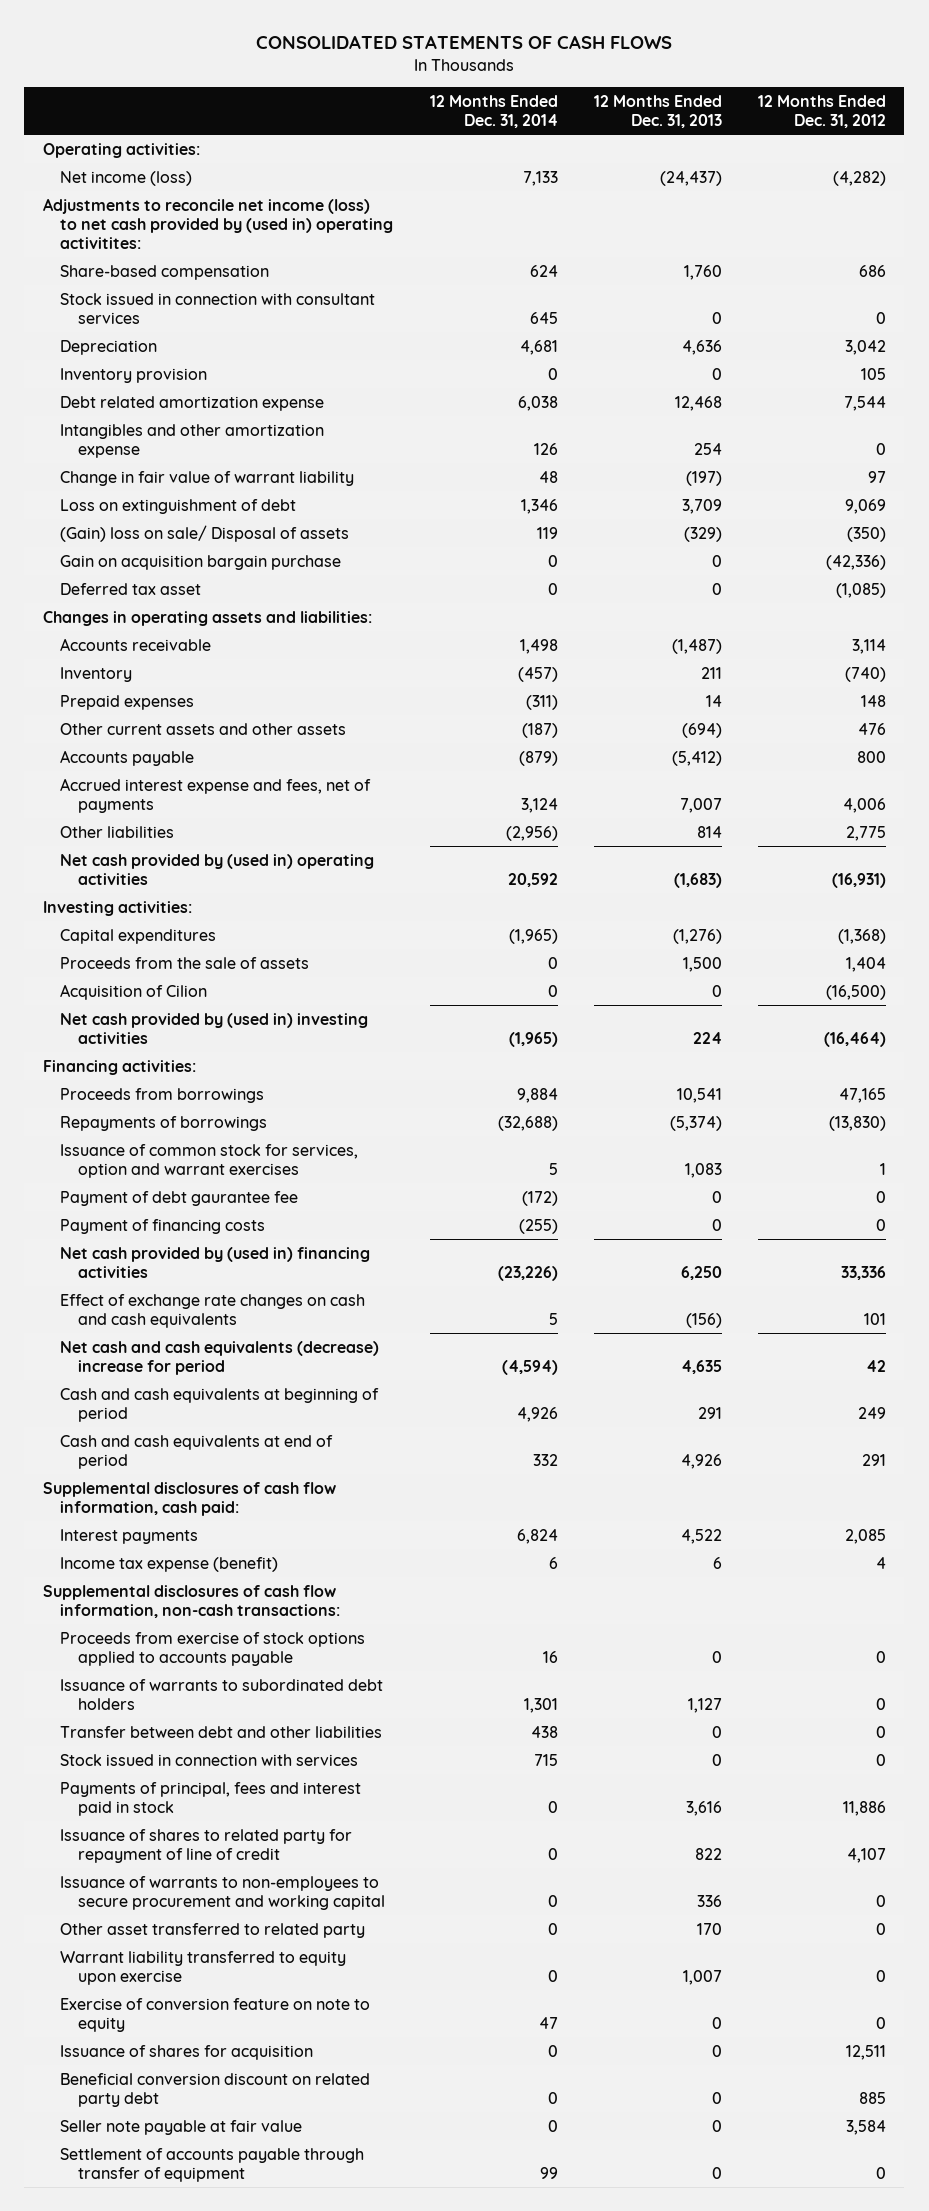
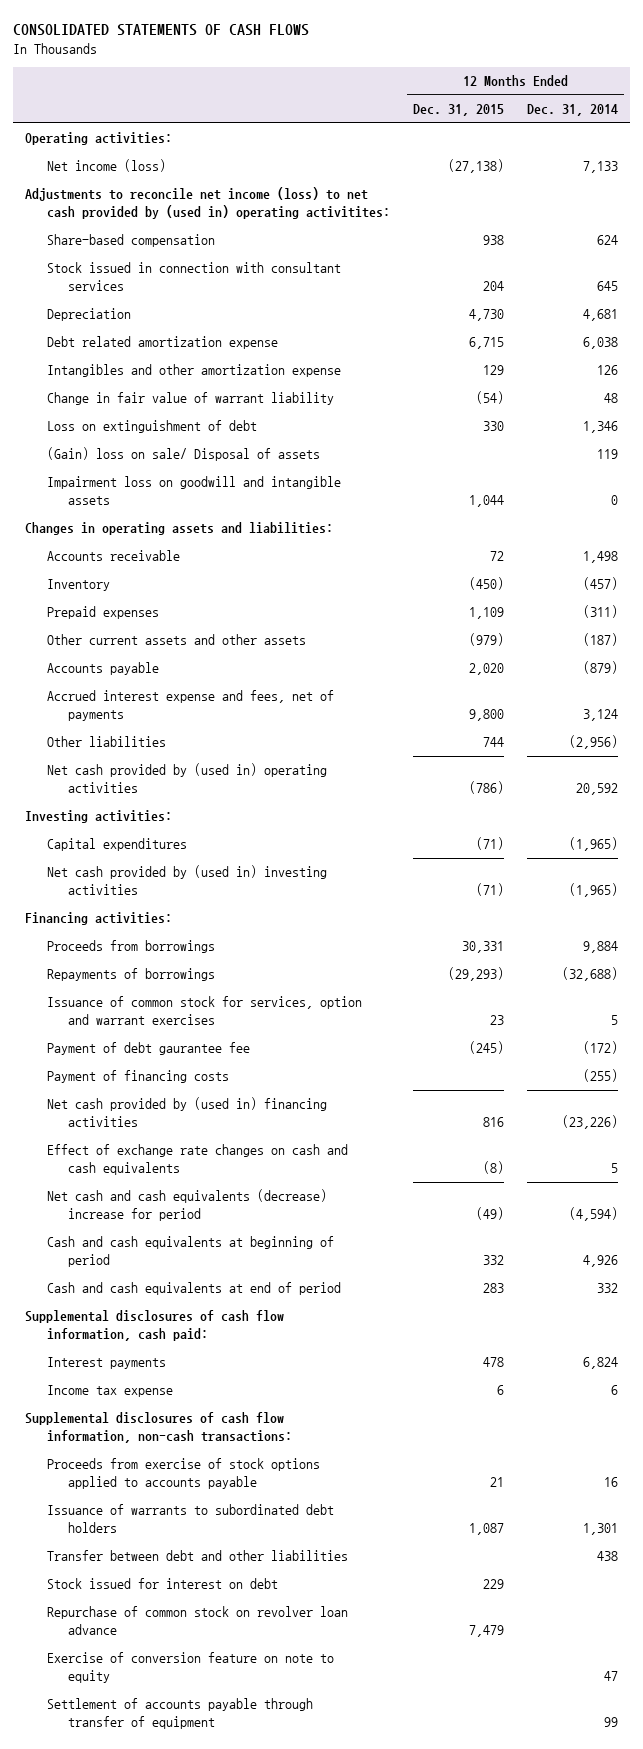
[593,94,722,128] 12 Months Ended Dec. 31, 2013 -> none
[758,94,887,128] 12 Months Ended Dec. 31, 2012 -> none
none -> [412,104,504,117] Dec. 31, 2015
[60,367,208,383] Inventory provision -> none
[60,554,342,570] Gain on acquisition bargain purchase -> none
[60,582,202,595] Deferred tax asset -> none
none -> [46,476,341,506] Impairment loss on goodwill and intangible assets
[60,956,310,969] Proceeds from the sale of assets -> none
[60,983,208,1000] Acquisition of Cilion -> none
[60,1556,279,1572] Income tax expense (benefit) -> [46,1385,173,1398] Income tax expense
[60,1753,359,1766] Stock issued in connection with services -> none
[60,1781,362,1816] Payments of principal, fees and interest paid in stock -> none
[60,1828,353,1863] Issuance of shares to related party for repayment of line of credit -> none
[60,1875,385,1910] Issuance of warrants to non-employees to secure procurement and working capital -> none
[60,1922,366,1938] Other asset transferred to related party -> none
[60,1950,347,1985] Warrant liability transferred to equity upon exercise -> none
none -> [46,1578,278,1590] Stock issued for interest on debt
none -> [46,1606,348,1636] Repurchase of common stock on revolver loan advance
[60,2044,314,2060] Issuance of shares for acquisition -> none
[60,2072,371,2107] Beneficial conversion discount on related party debt -> none
[60,2119,303,2135] Seller note payable at fair value -> none

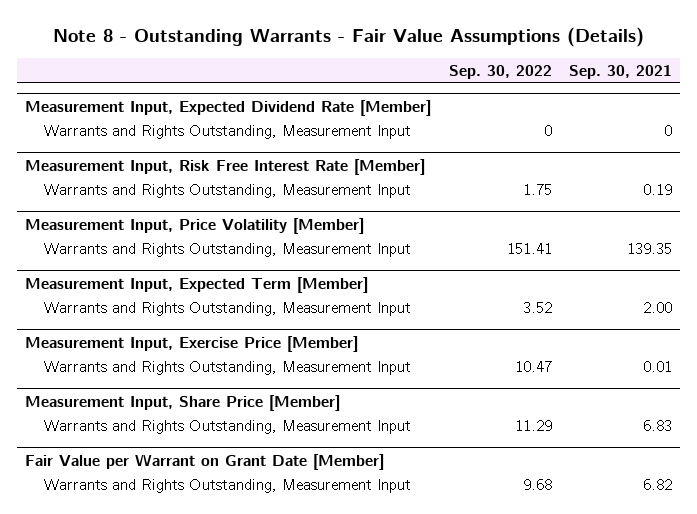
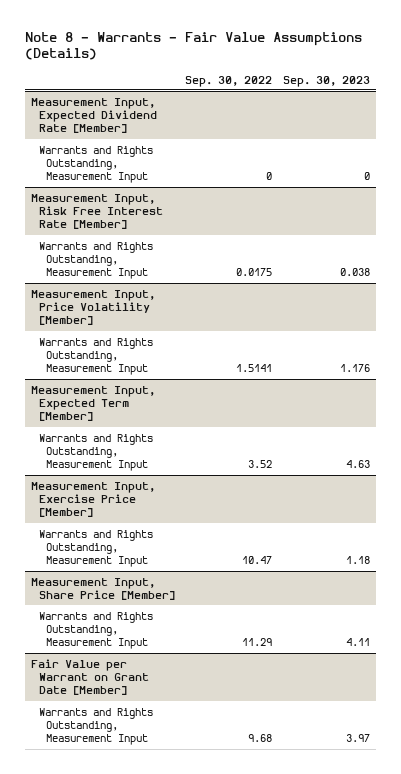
[52,26,644,47] Note 8 - Outstanding Warrants - Fair Value Assumptions (Details) -> [25,31,363,61] Note 8 - Warrants - Fair Value Assumptions (Details)
[568,65,672,80] Sep. 30, 2021 -> none
none -> [283,75,371,87] Sep. 30, 2023
[522,183,552,195] 1.75 -> [236,268,273,277] 0.0175
[506,242,552,254] 151.41 -> [236,364,273,373] 1.5141

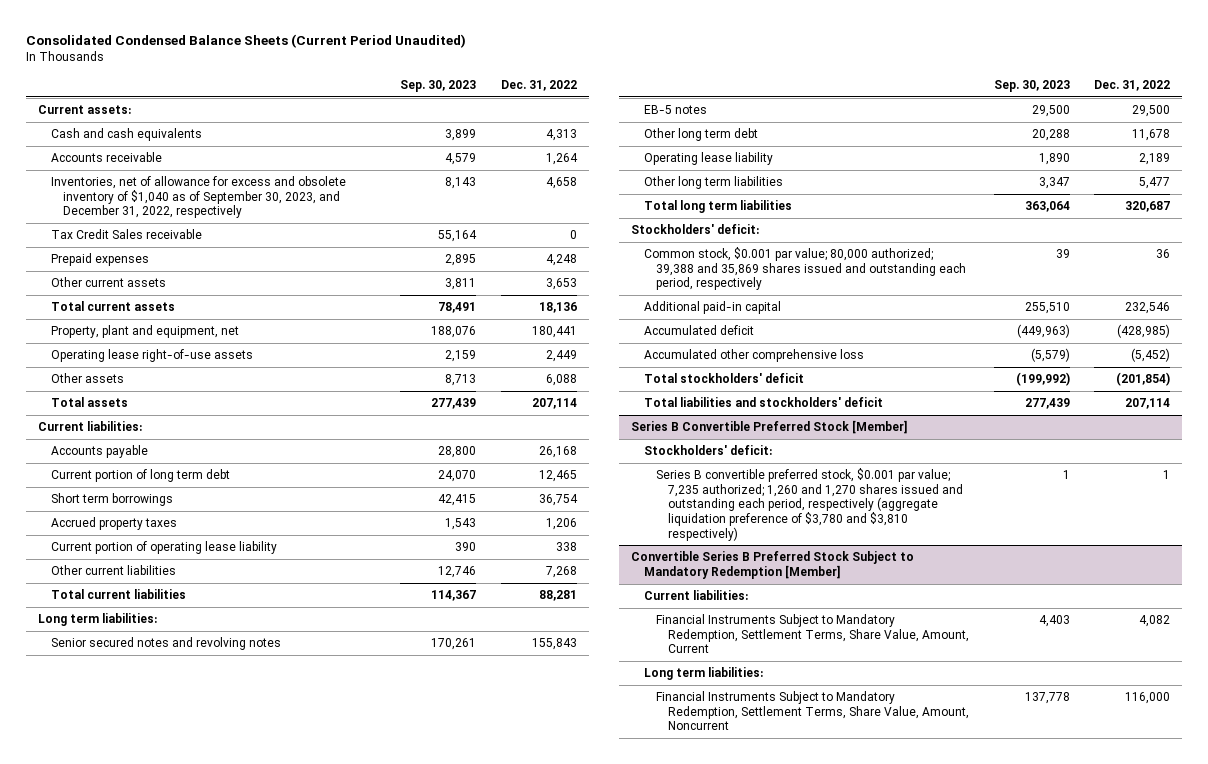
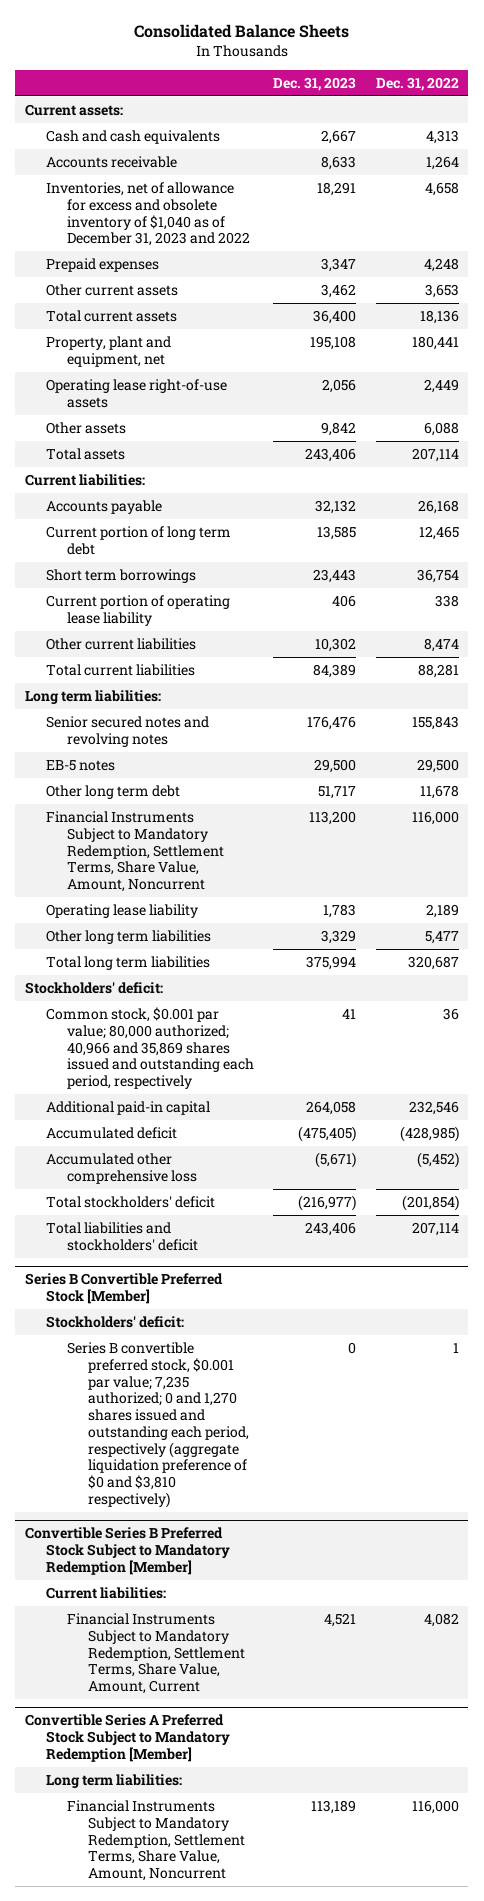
[26,33,467,48] Consolidated Condensed Balance Sheets (Current Period Unaudited) -> [133,23,349,38] Consolidated Balance Sheets
[400,79,477,92] Sep. 30, 2023 -> none
none -> [273,76,357,91] Dec. 31, 2023
[50,229,202,240] Tax Credit Sales receivable -> none
[50,176,346,219] Inventories, net of allowance for excess and obsolete inventory of $1,040 as of September 30, 2023, and December 31, 2022, respectively -> [45,182,250,247] Inventories, net of allowance for excess and obsolete inventory of $1,040 as of December 31, 2023 and 2022
[50,517,177,531] Accrued property taxes -> none
[546,566,578,579] 7,268 -> [423,638,459,653] 8,474
none -> [45,811,224,893] Financial Instruments Subject to Mandatory Redemption, Settlement Terms, Share Value, Amount, Noncurrent
[643,247,966,291] Common stock, $0.001 par value; 80,000 authorized; 39,388 and 35,869 shares issued and outstanding each period, respectively -> [45,1007,254,1090] Common stock, $0.001 par value; 80,000 authorized; 40,966 and 35,869 shares issued and outstanding each period, respectively
[655,468,964,541] Series B convertible preferred stock, $0.001 par value; 7,235 authorized; 1,260 and 1,270 shares issued and outstanding each period, respectively (aggregate liquidation preference of $3,780 and $3,810 respectively) -> [66,1342,249,1509] Series B convertible preferred stock, $0.001 par value; 7,235 authorized; 0 and 1,270 shares issued and outstanding each period, respectively (aggregate liquidation preference of $0 and $3,810 respectively)
none -> [24,1714,230,1762] Convertible Series A Preferred Stock Subject to Mandatory Redemption [Member]

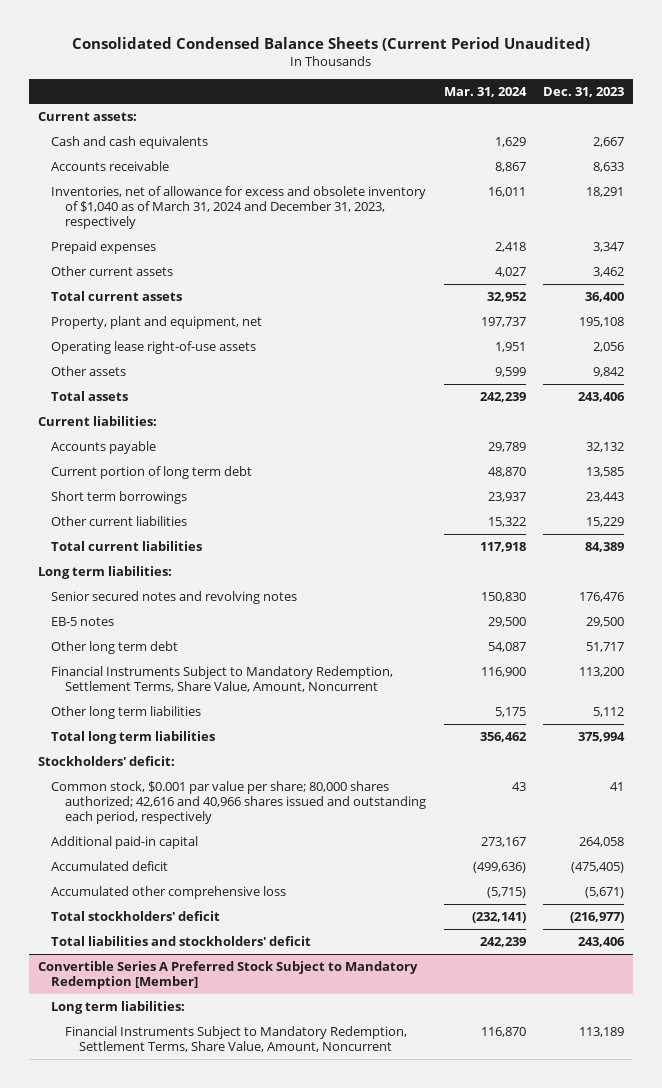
[133,23,349,38] Consolidated Balance Sheets -> [71,36,590,51] Consolidated Condensed Balance Sheets (Current Period Unaudited)
[375,76,459,91] Dec. 31, 2022 -> none
none -> [443,86,527,97] Mar. 31, 2024
[45,182,250,247] Inventories, net of allowance for excess and obsolete inventory of $1,040 as of December 31, 2023 and 2022 -> [51,185,427,230] Inventories, net of allowance for excess and obsolete inventory of $1,040 as of March 31, 2024 and December 31, 2023, respectively
[45,595,230,626] Current portion of operating lease liability -> none
[315,638,357,653] 10,302 -> [585,516,624,527] 15,229
[45,904,198,919] Operating lease liability -> none
[321,930,357,945] 3,329 -> [592,706,624,717] 5,112
[45,1007,254,1090] Common stock, $0.001 par value; 80,000 authorized; 40,966 and 35,869 shares issued and outstanding each period, respectively -> [51,780,426,825] Common stock, $0.001 par value per share; 80,000 shares authorized; 42,616 and 40,966 shares issued and outstanding each period, respectively
[24,1273,223,1305] Series B Convertible Preferred Stock [Member] -> none
[45,1316,184,1329] Stockholders' deficit: -> none
[66,1342,249,1509] Series B convertible preferred stock, $0.001 par value; 7,235 authorized; 0 and 1,270 shares issued and outstanding each period, respectively (aggregate liquidation preference of $0 and $3,810 respectively) -> none
[24,1527,230,1575] Convertible Series B Preferred Stock Subject to Mandatory Redemption [Member] -> none
[45,1587,166,1600] Current liabilities: -> none
[66,1613,245,1695] Financial Instruments Subject to Mandatory Redemption, Settlement Terms, Share Value, Amount, Current -> none

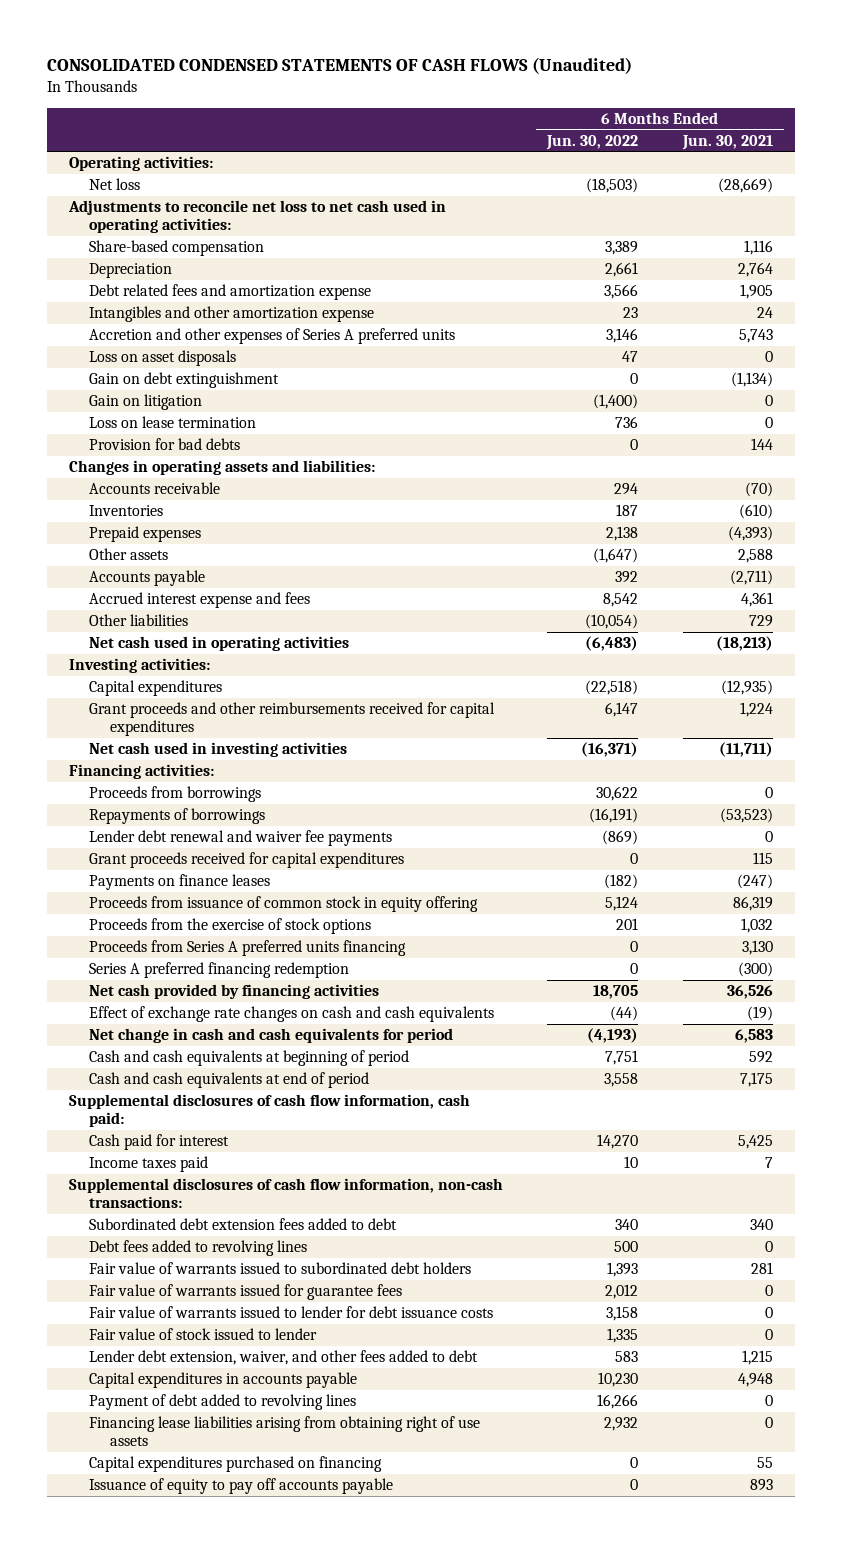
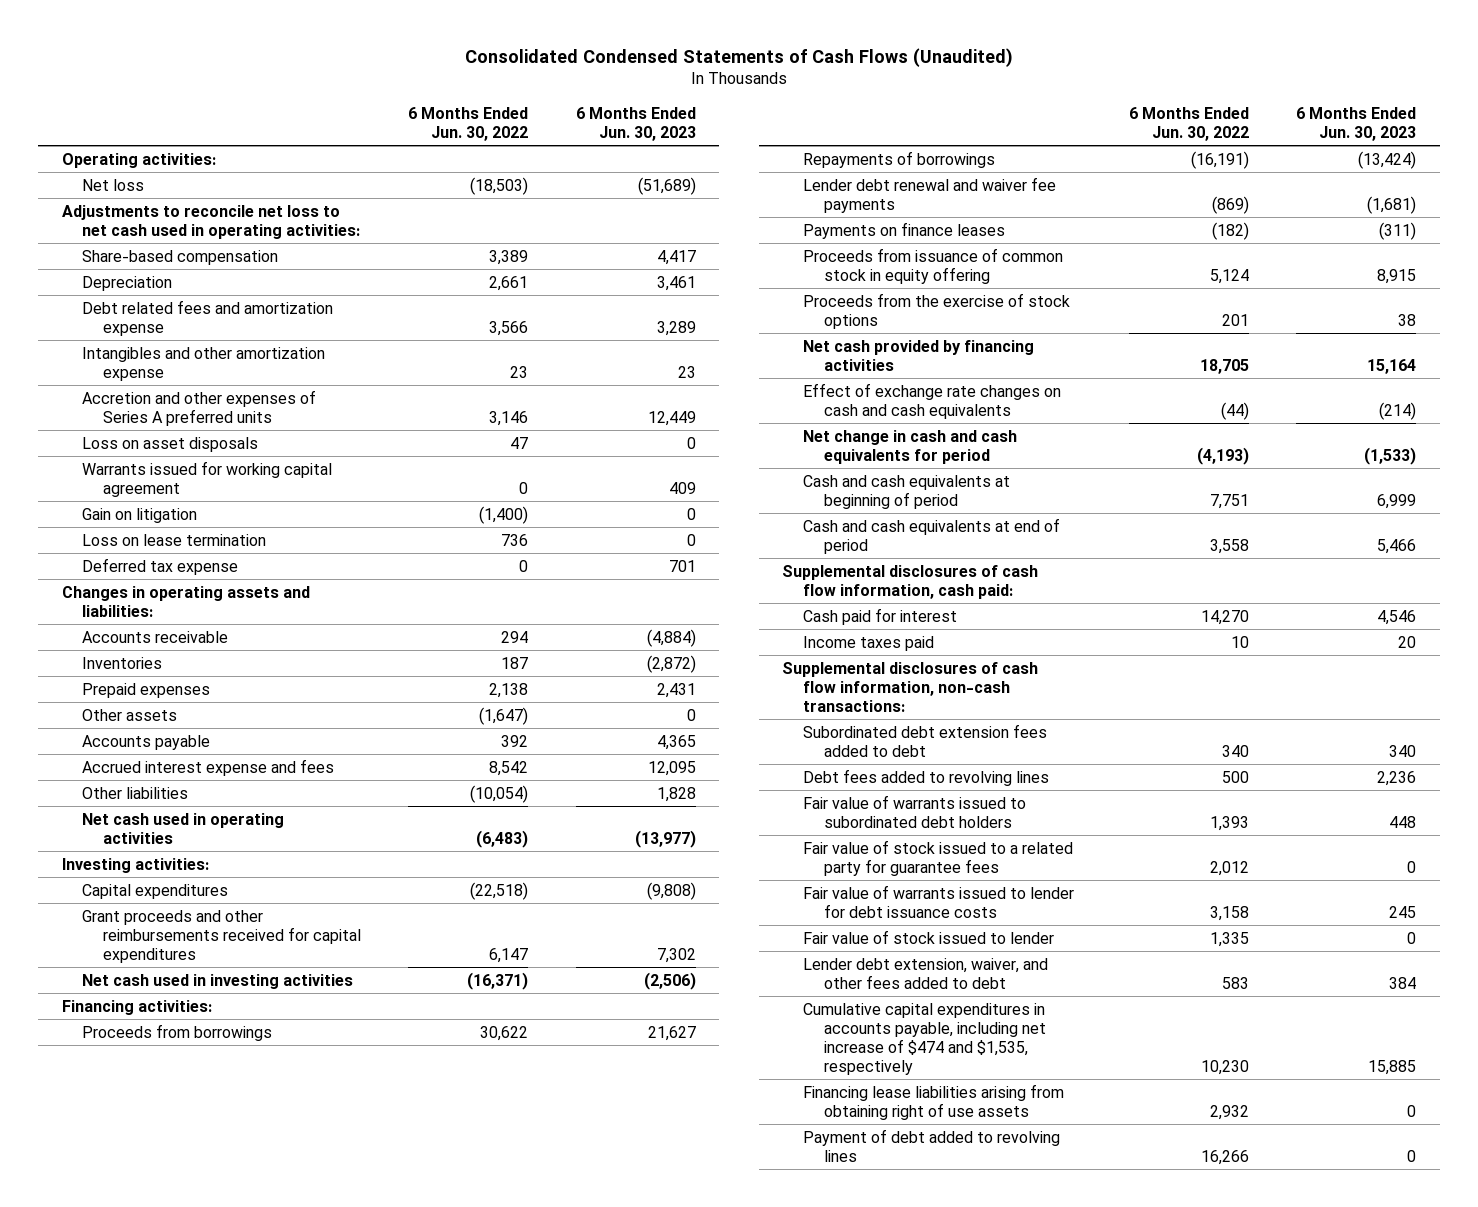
[47,57,633,75] CONSOLIDATED CONDENSED STATEMENTS OF CASH FLOWS (Unaudited) -> [464,47,1013,67] Consolidated Condensed Statements of Cash Flows (Unaudited)
[681,134,773,150] Jun. 30, 2021 -> none
none -> [575,106,696,141] 6 Months Ended Jun. 30, 2023
[89,372,280,389] Gain on debt extinguishment -> none
none -> [82,460,333,497] Warrants issued for working capital agreement
[89,438,241,451] Provision for bad debts -> none
none -> [82,557,239,575] Deferred tax expense
[89,852,405,869] Grant proceeds received for capital expenditures -> none
[89,940,407,957] Proceeds from Series A preferred units financing -> none
[89,962,350,979] Series A preferred financing redemption -> none
[89,1284,403,1301] Fair value of warrants issued for guarantee fees -> [803,839,1074,876] Fair value of stock issued to a related party for guarantee fees
[89,1372,358,1389] Capital expenditures in accounts payable -> [803,1002,1046,1075] Cumulative capital expenditures in accounts payable, including net increase of $474 and $1,535, respectively
[89,1456,383,1473] Capital expenditures purchased on financing -> none
[89,1478,394,1495] Issuance of equity to pay off accounts payable -> none
[89,1394,357,1411] Payment of debt added to revolving lines -> [803,1128,1061,1162] Payment of debt added to revolving lines

